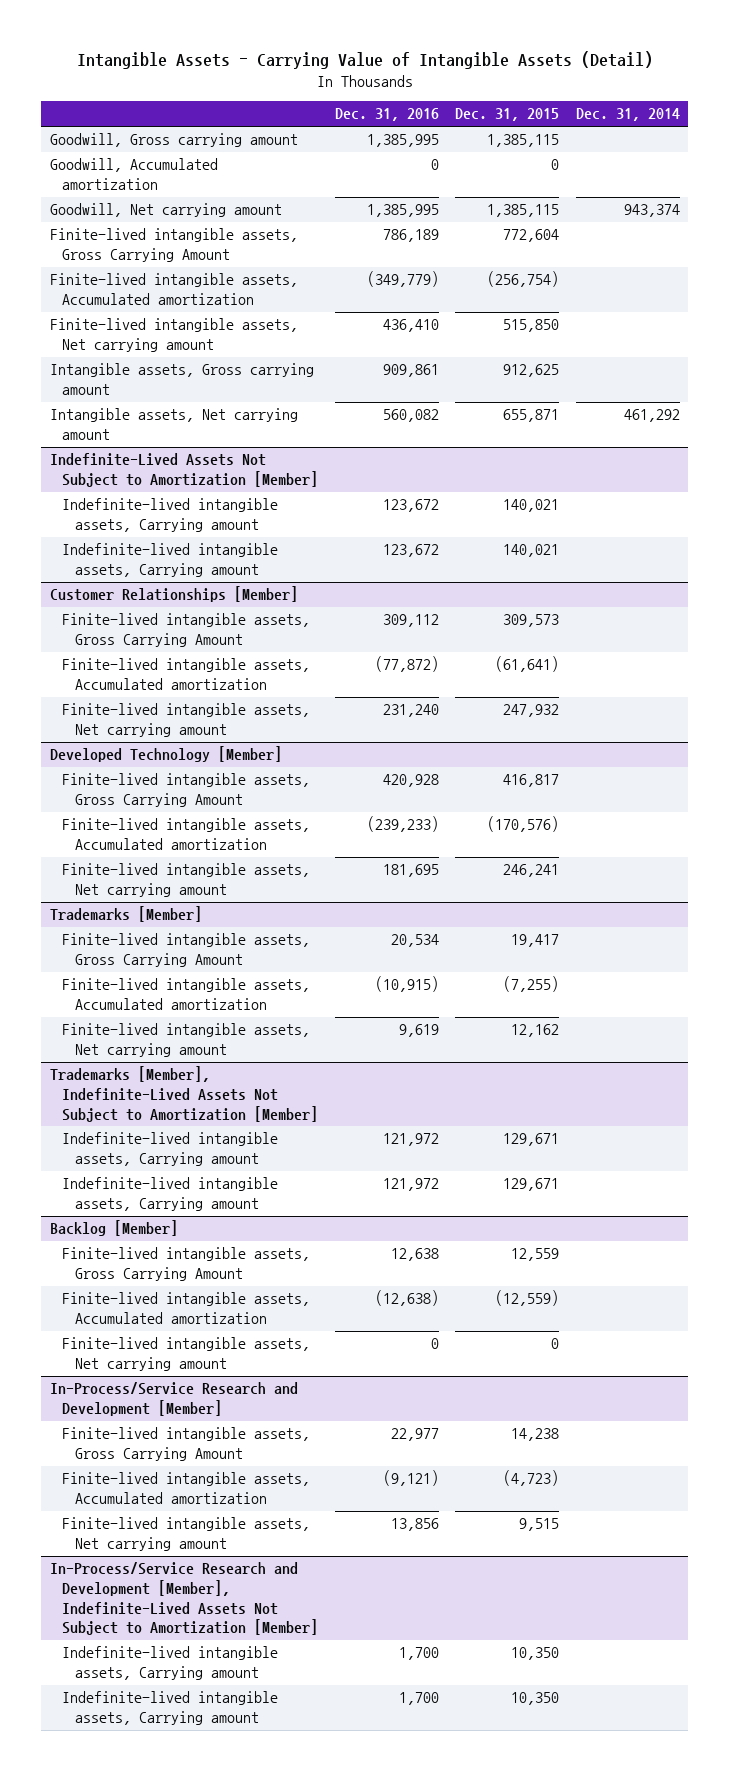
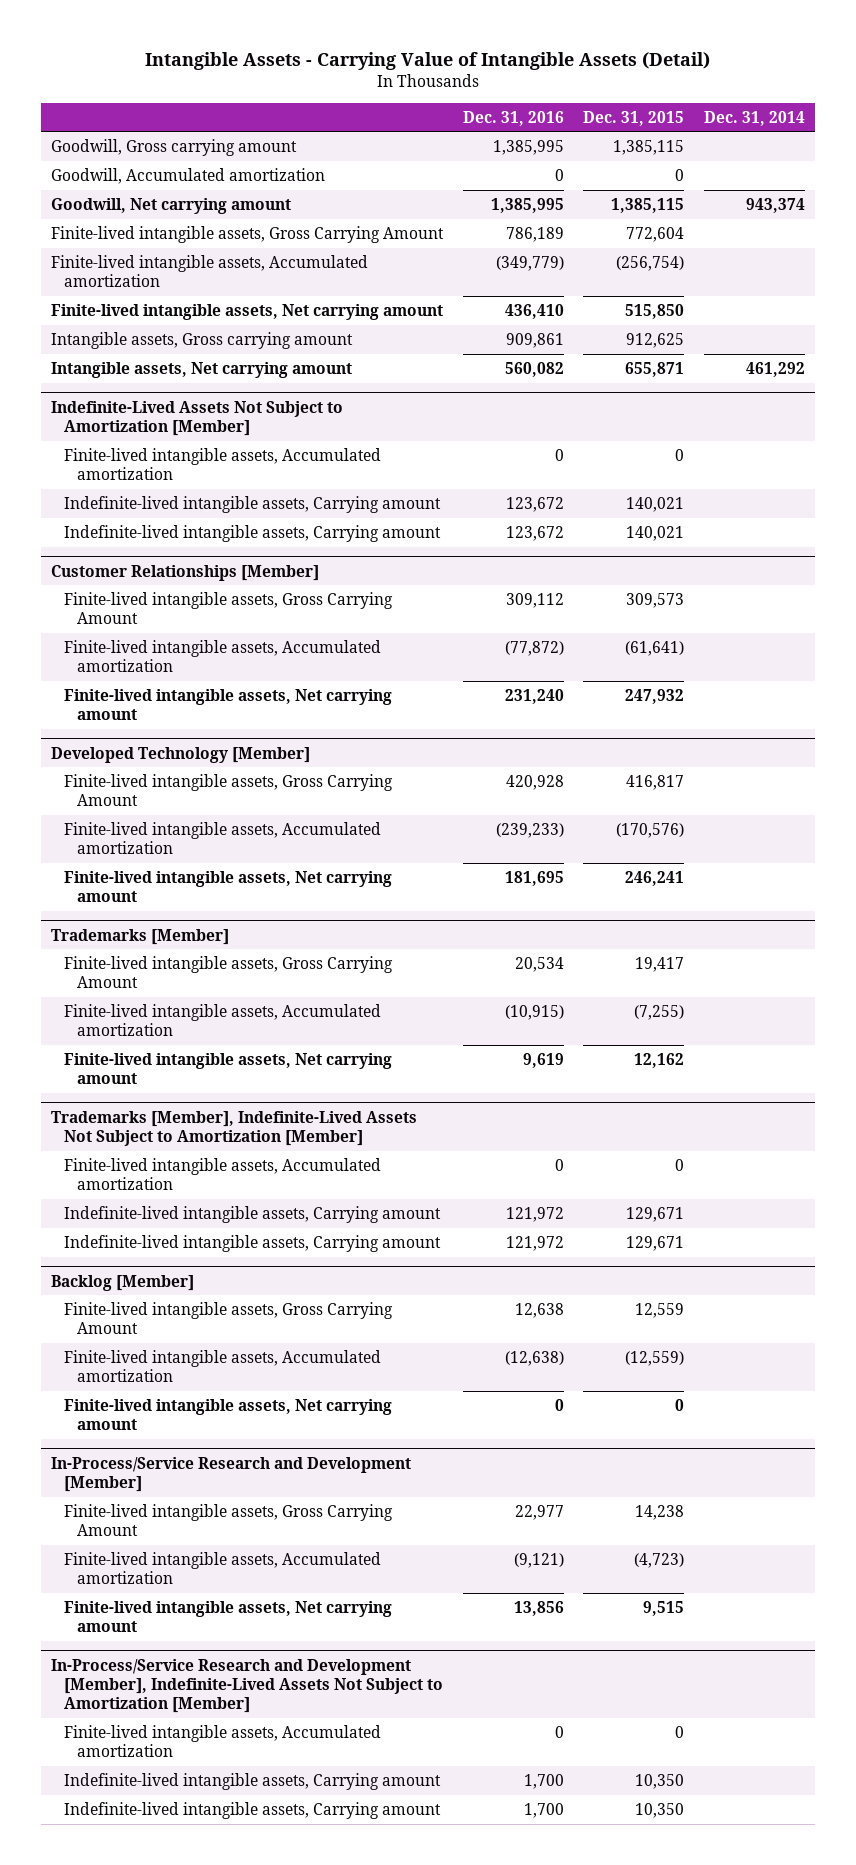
none -> [63,448,381,481] Finite-lived intangible assets, Accumulated amortization
none -> [63,1158,381,1191] Finite-lived intangible assets, Accumulated amortization
none -> [63,1725,381,1758] Finite-lived intangible assets, Accumulated amortization

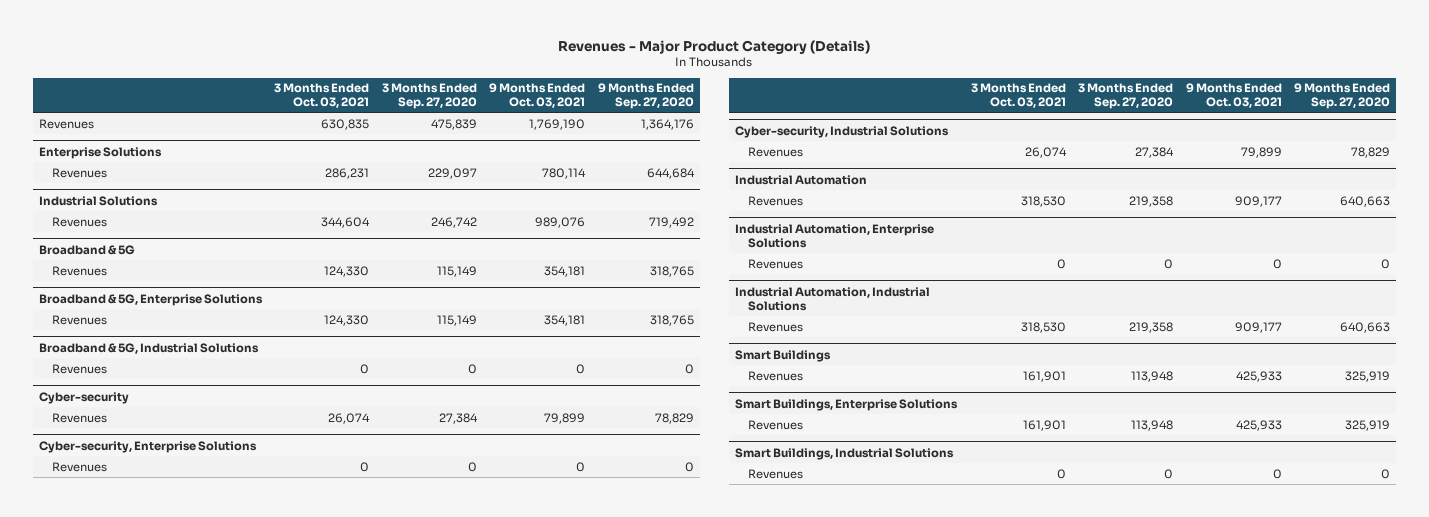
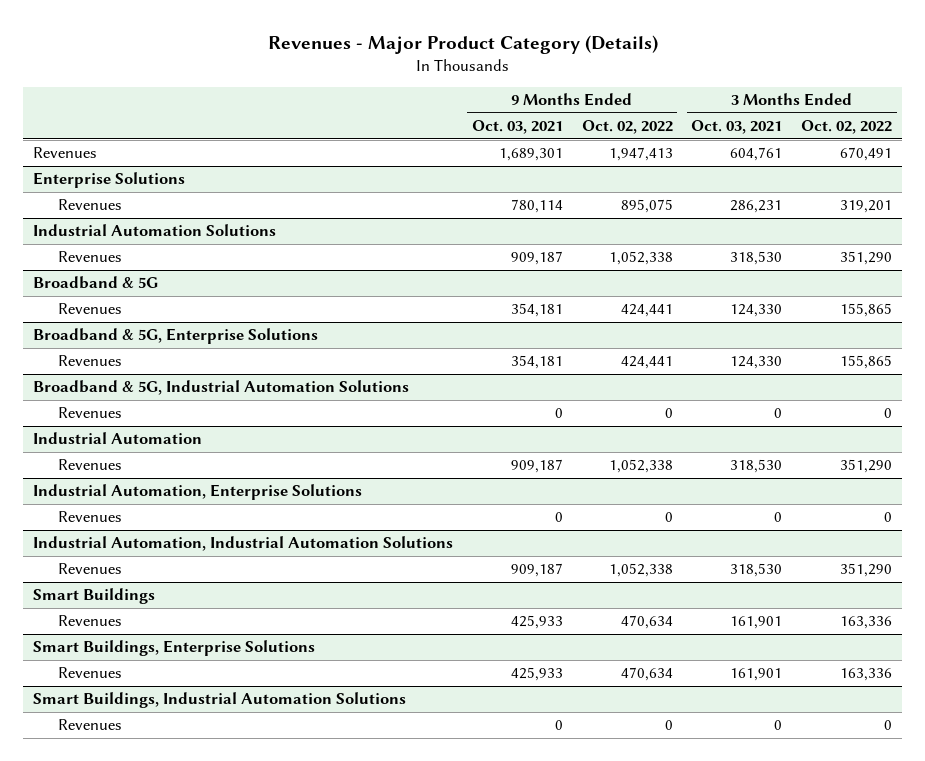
[381,83,477,110] 3 Months Ended Sep. 27, 2020 -> none
[597,83,694,110] 9 Months Ended Sep. 27, 2020 -> none
none -> [581,120,673,135] Oct. 02, 2022
none -> [801,120,893,135] Oct. 02, 2022
[321,118,370,130] 630,835 -> [730,147,783,162] 604,761
[529,118,586,130] 1,769,190 -> [498,148,563,162] 1,689,301
[38,195,158,206] Industrial Solutions -> [32,224,276,237] Industrial Automation Solutions
[321,216,371,228] 344,604 -> [730,251,783,266] 318,530
[535,216,586,228] 989,076 -> [510,251,563,266] 909,187
[51,363,107,374] Revenues -> none
[38,391,129,404] Cyber-security -> none
[51,412,107,423] Revenues -> none
[38,440,257,453] Cyber-security, Enterprise Solutions -> none
[38,342,259,354] Broadband & 5G, Industrial Solutions -> [32,380,409,396] Broadband & 5G, Industrial Automation Solutions
[735,125,950,138] Cyber-security, Industrial Solutions -> none
[748,146,804,157] Revenues -> none
[1234,195,1282,207] 909,177 -> [510,459,563,474] 909,187
[735,286,931,311] Industrial Automation, Industrial Solutions -> [32,536,453,552] Industrial Automation, Industrial Automation Solutions
[1234,321,1282,333] 909,177 -> [510,563,563,578] 909,187
[735,447,955,460] Smart Buildings, Industrial Solutions -> [32,692,406,709] Smart Buildings, Industrial Automation Solutions

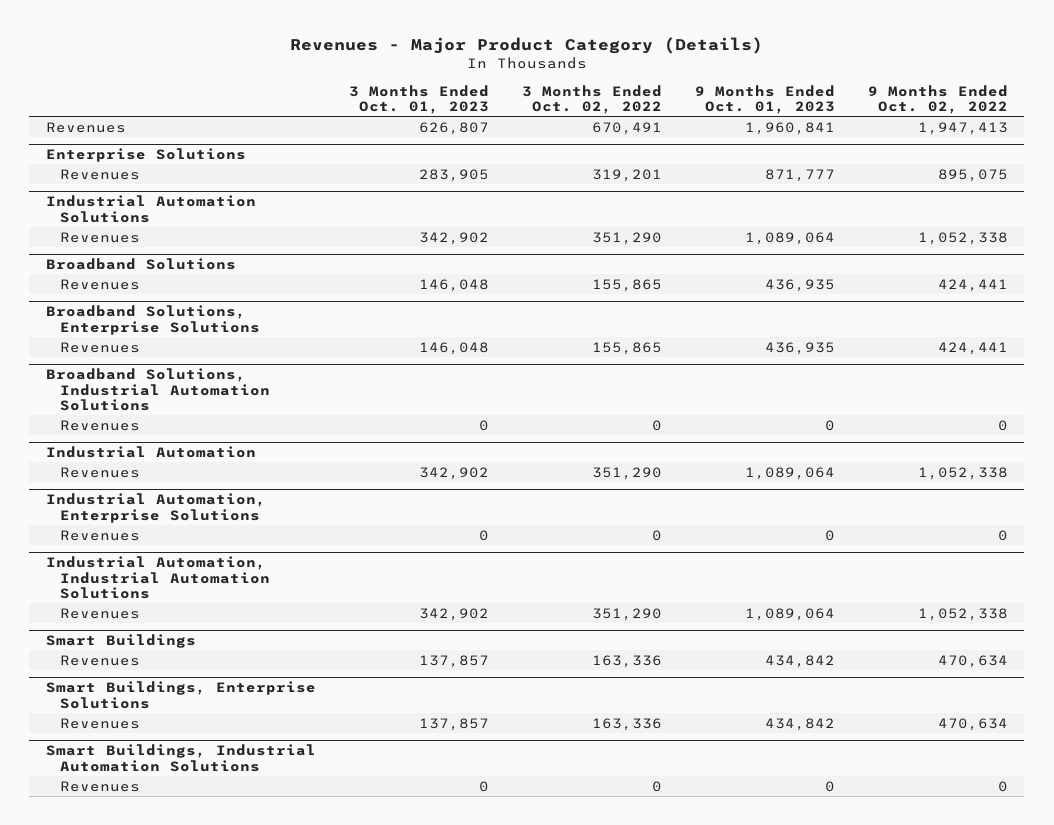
[471,120,563,135] Oct. 03, 2021 -> none
[691,120,783,135] Oct. 03, 2021 -> none
none -> [348,84,489,114] 3 Months Ended Oct. 01, 2023
none -> [694,84,835,114] 9 Months Ended Oct. 01, 2023
[32,276,158,290] Broadband & 5G -> [45,258,236,271] Broadband Solutions
[32,328,318,345] Broadband & 5G, Enterprise Solutions -> [45,305,260,335] Broadband Solutions, Enterprise Solutions
[32,380,409,396] Broadband & 5G, Industrial Automation Solutions -> [45,368,270,411] Broadband Solutions, Industrial Automation Solutions

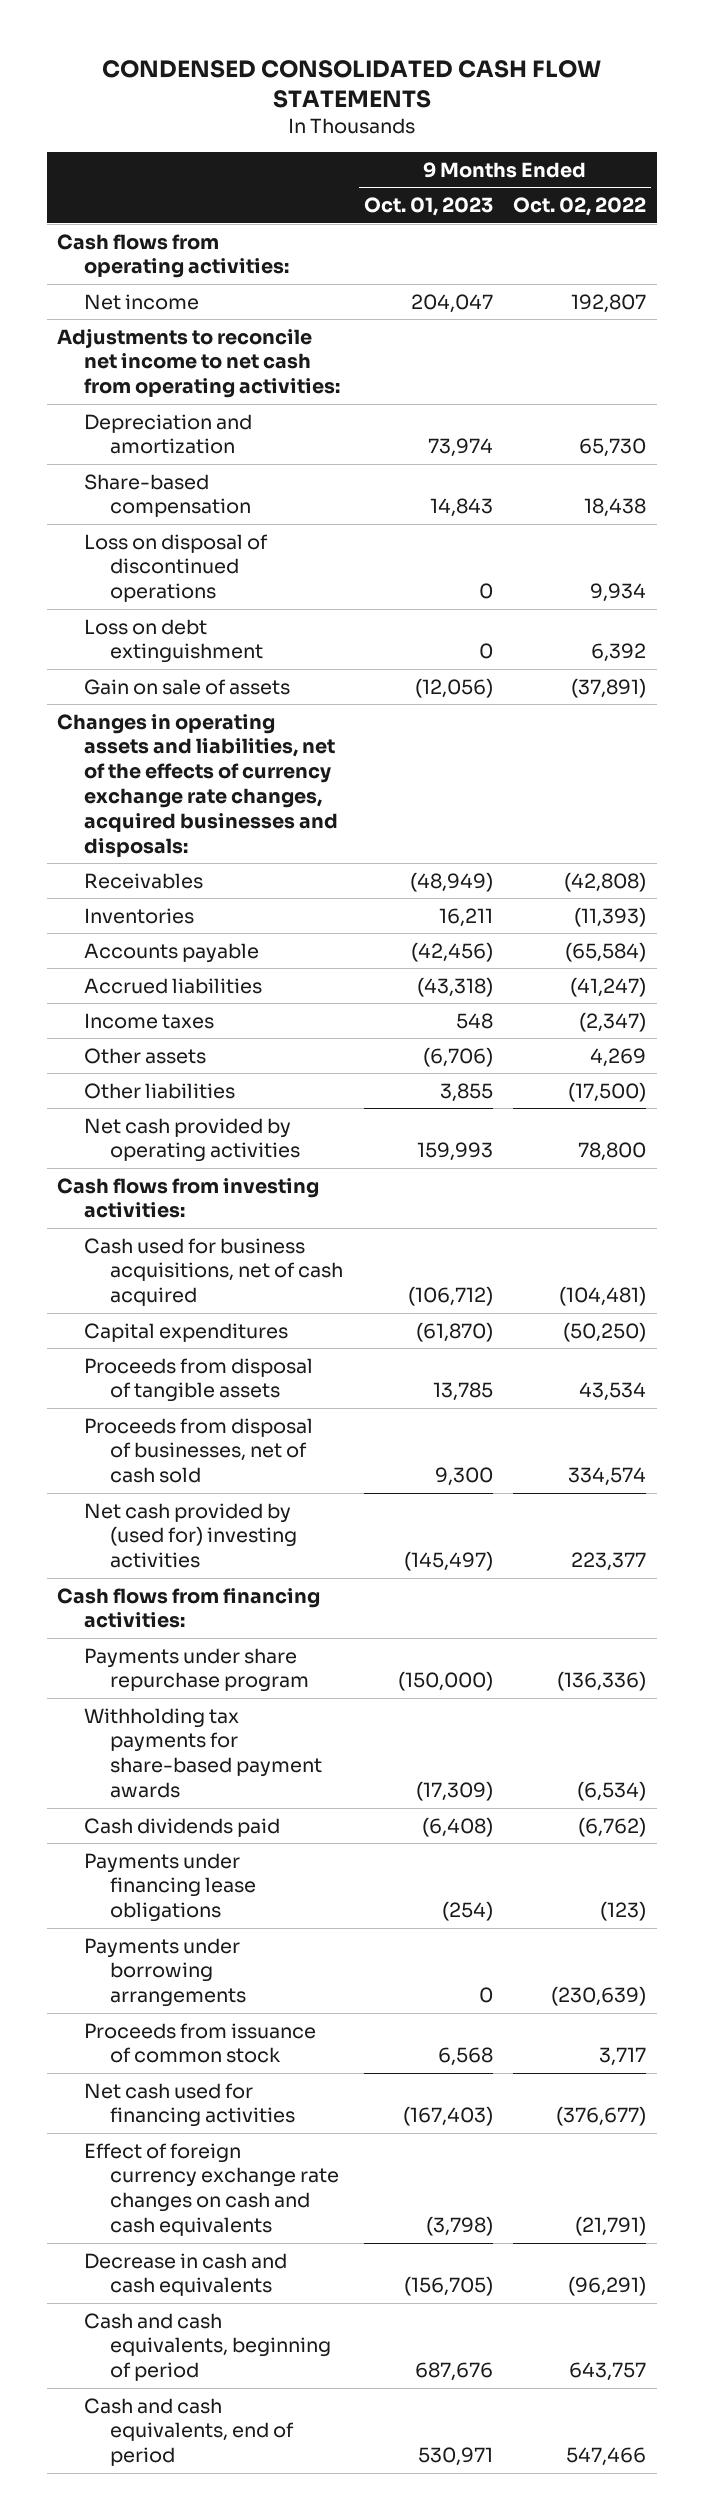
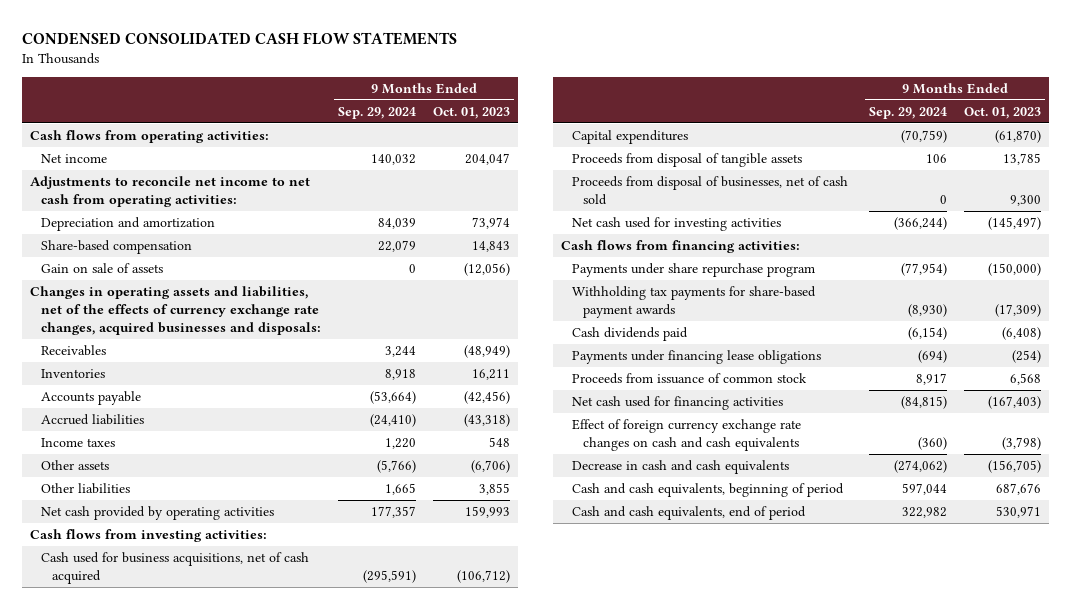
[513,197,647,217] Oct. 02, 2022 -> none
none -> [337,106,416,119] Sep. 29, 2024
[83,533,268,603] Loss on disposal of discontinued operations -> none
[83,618,264,664] Loss on debt extinguishment -> none
[83,1502,298,1569] Net cash provided by (used for) investing activities -> [572,217,782,232] Net cash used for investing activities
[83,1937,247,2008] Payments under borrowing arrangements -> none

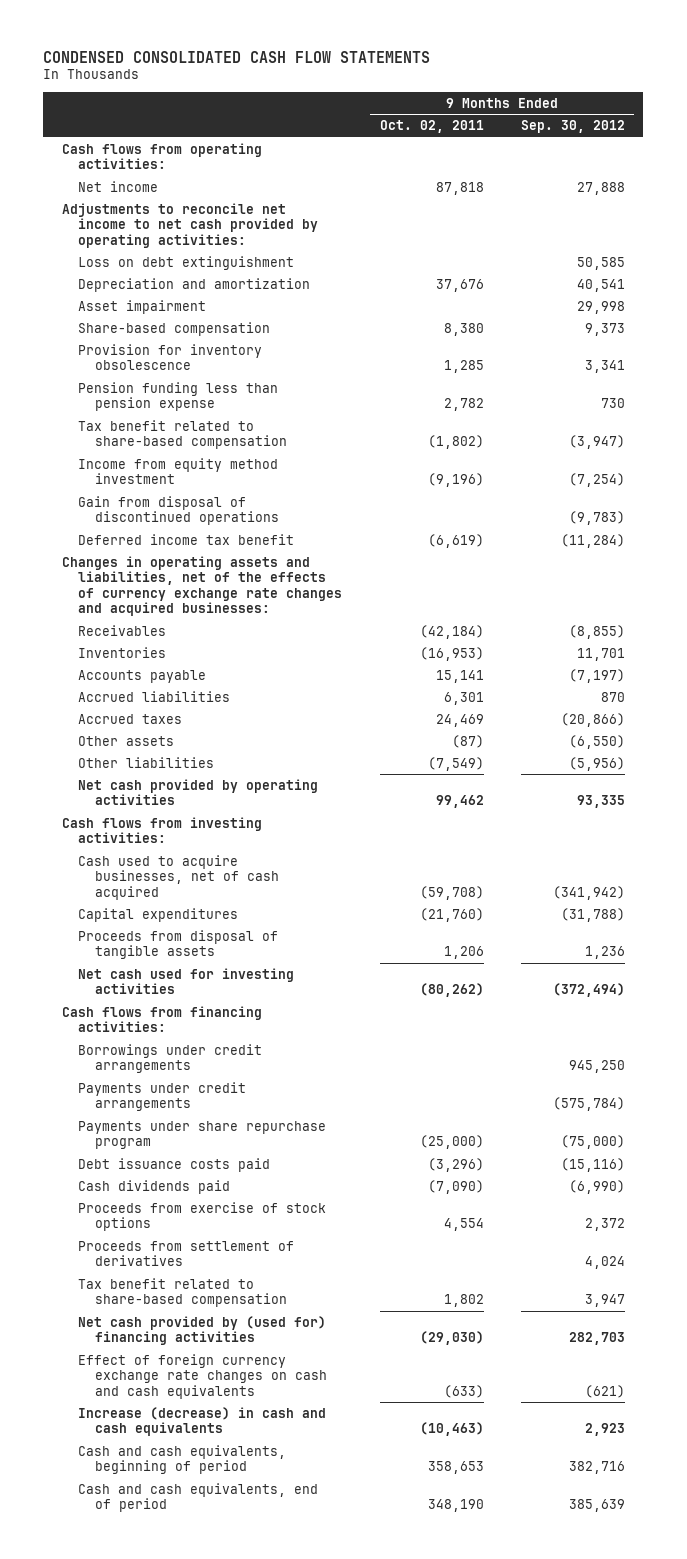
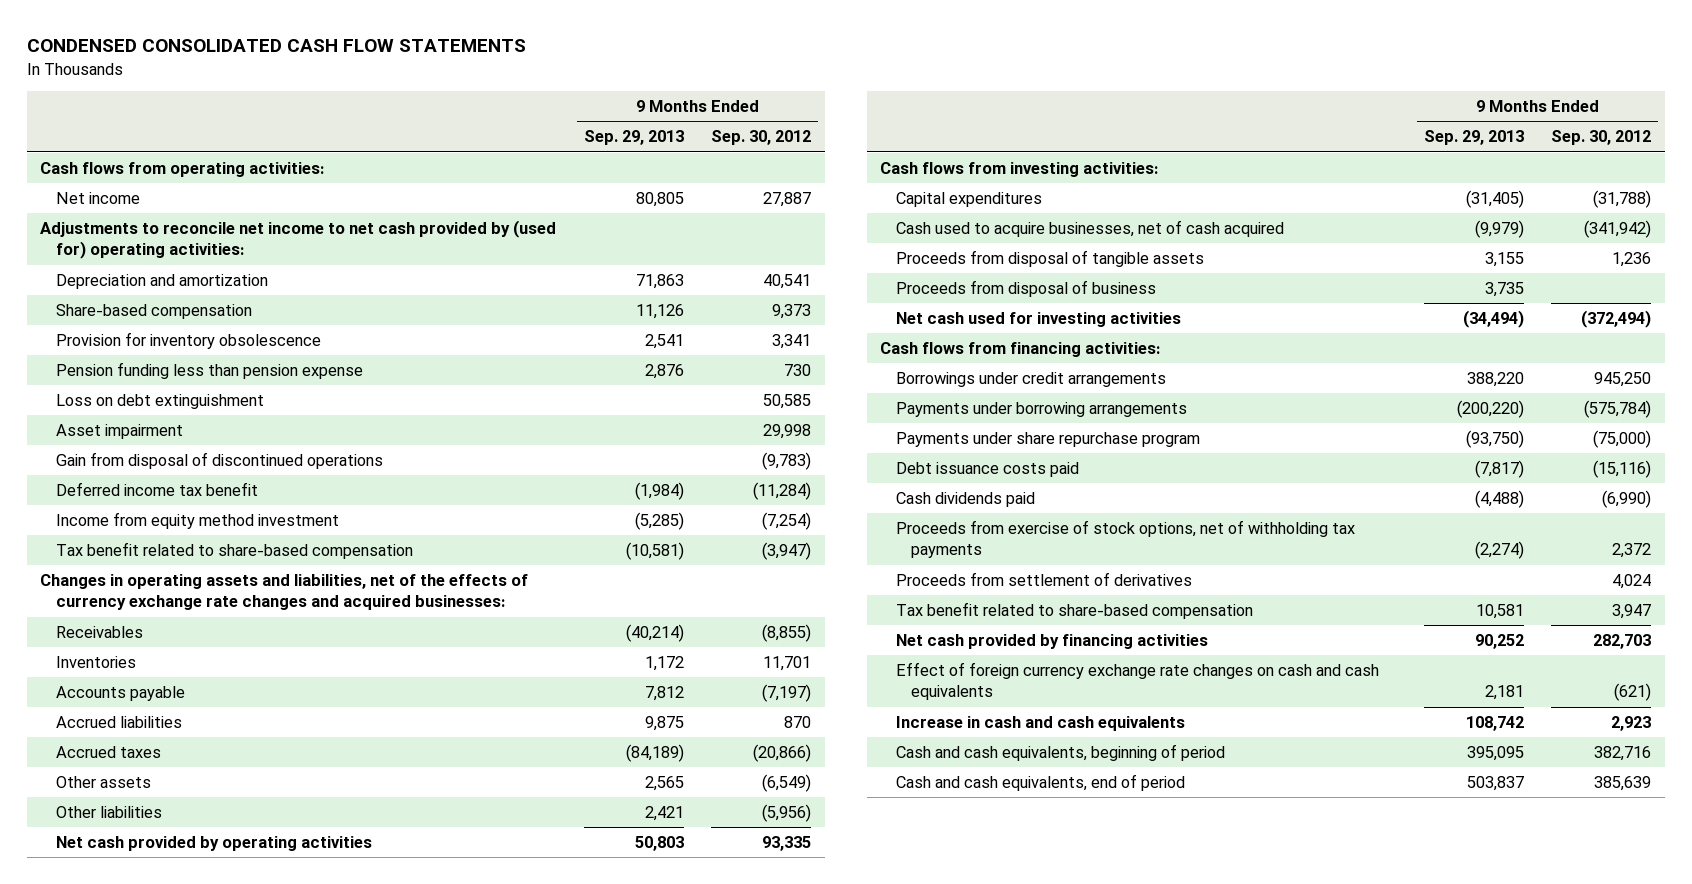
[379,119,484,133] Oct. 02, 2011 -> none
none -> [583,130,684,146] Sep. 29, 2013
[576,181,625,195] 27,888 -> [763,191,812,207] 27,887
[62,202,319,248] Adjustments to reconcile net income to net cash provided by operating activities: -> [40,219,557,260] Adjustments to reconcile net income to net cash provided by (used for) operating activities:
[78,255,295,270] Loss on debt extinguishment -> [55,393,264,409] Loss on debt extinguishment
[78,299,207,314] Asset impairment -> [55,423,183,439] Asset impairment
[78,457,279,485] Income from equity method investment -> [55,511,339,529] Income from equity method investment
[78,419,287,450] Tax benefit related to share-based compensation -> [55,541,413,559] Tax benefit related to share-based compensation
[568,734,625,749] (6,550) -> [762,773,812,792] (6,549)
[78,854,279,900] Cash used to acquire businesses, net of cash acquired -> [895,219,1284,237] Cash used to acquire businesses, net of cash acquired
none -> [895,279,1156,297] Proceeds from disposal of business
[78,1081,247,1112] Payments under credit arrangements -> [895,401,1187,417] Payments under borrowing arrangements
[78,1201,327,1232] Proceeds from exercise of stock options -> [895,519,1355,559] Proceeds from exercise of stock options, net of withholding tax payments
[78,1315,327,1346] Net cash provided by (used for) financing activities -> [895,633,1208,649] Net cash provided by financing activities
[78,1406,327,1437] Increase (decrease) in cash and cash equivalents -> [895,715,1185,731] Increase in cash and cash equivalents

